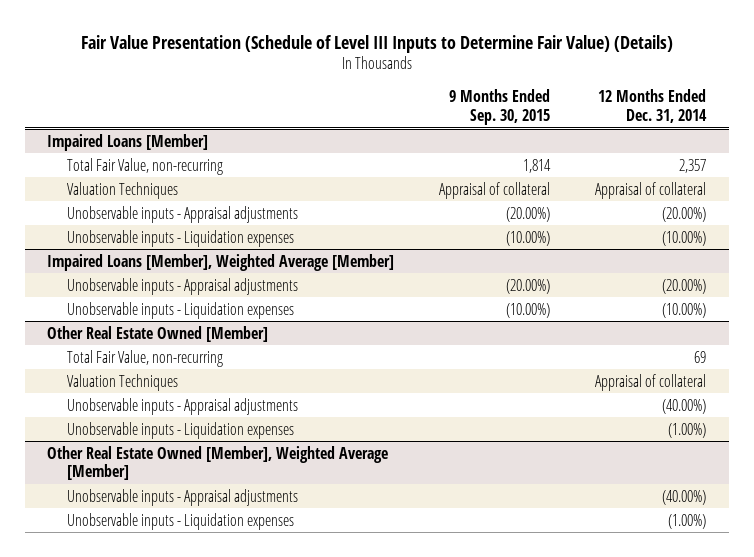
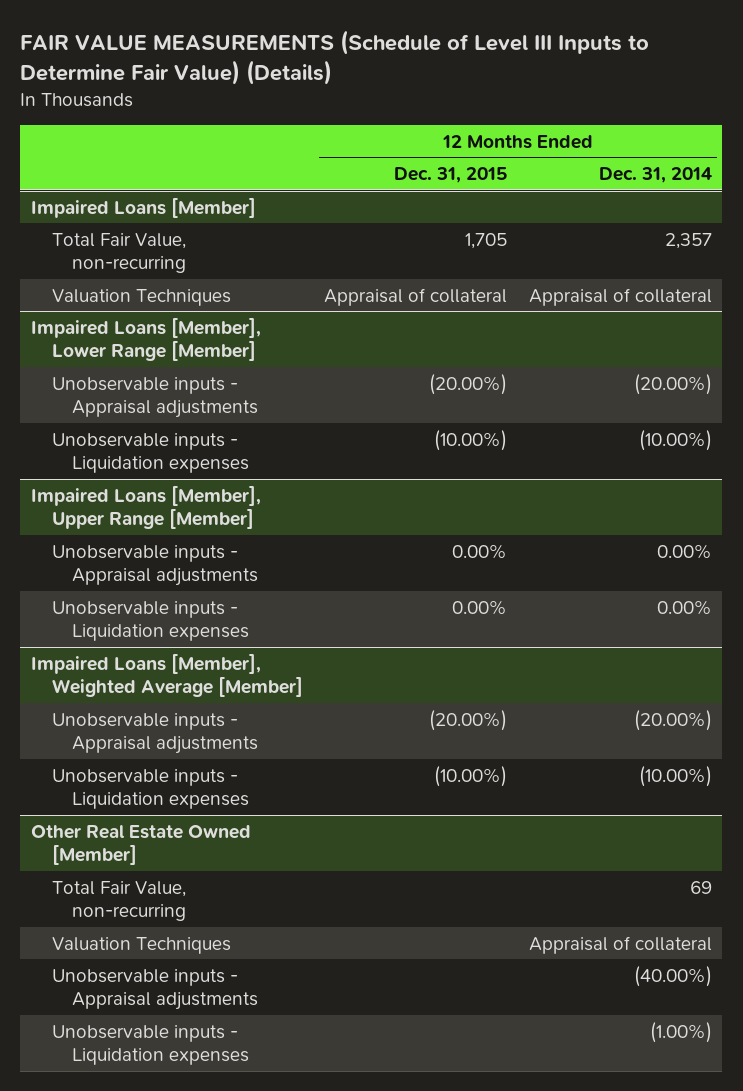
[80,34,673,53] Fair Value Presentation (Schedule of Level III Inputs to Determine Fair Value) (Details) -> [20,30,650,85] FAIR VALUE MEASUREMENTS (Schedule of Level III Inputs to Determine Fair Value) (Details)
[449,89,551,125] 9 Months Ended Sep. 30, 2015 -> none
none -> [394,167,508,184] Dec. 31, 2015
none -> [31,317,262,362] Impaired Loans [Member], Lower Range [Member]
none -> [31,485,262,530] Impaired Loans [Member], Upper Range [Member]
none -> [51,544,259,587] Unobservable inputs - Appraisal adjustments
none -> [51,600,250,642] Unobservable inputs - Liquidation expenses
[47,445,389,481] Other Real Estate Owned [Member], Weighted Average [Member] -> none
[66,488,298,506] Unobservable inputs - Appraisal adjustments -> none
[66,512,294,530] Unobservable inputs - Liquidation expenses -> none

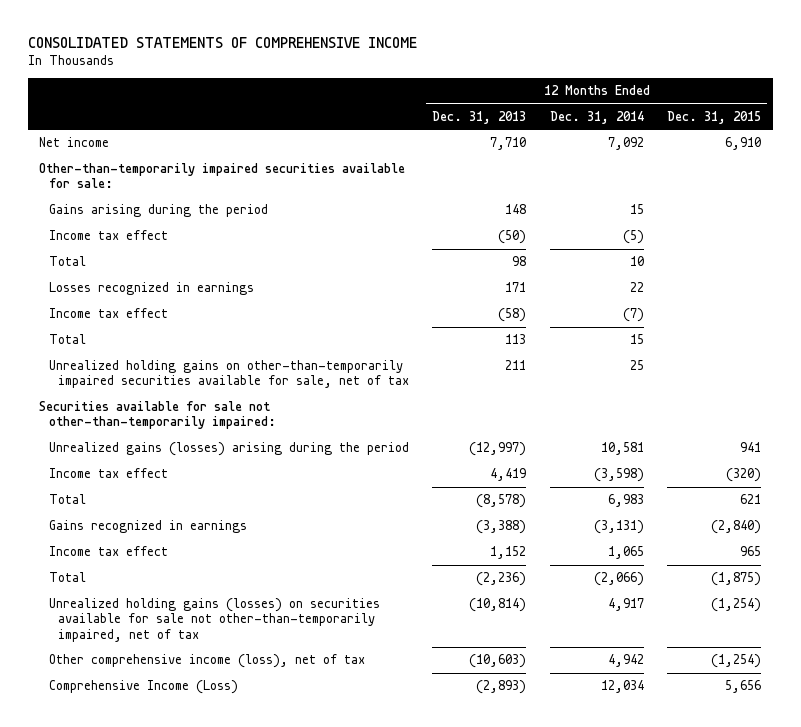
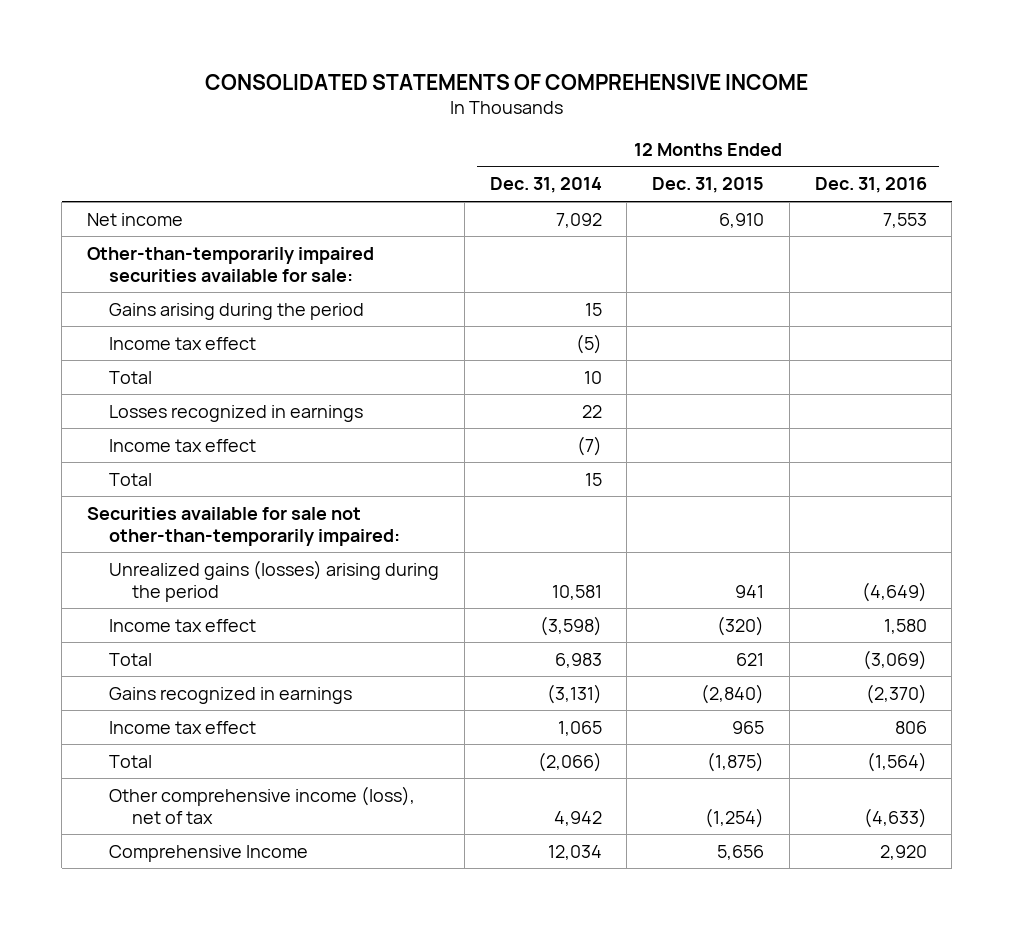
[432,110,527,124] Dec. 31, 2013 -> none
none -> [814,177,927,194] Dec. 31, 2016
[48,360,409,389] Unrealized holding gains on other-than-temporarily impaired securities available for sale, net of tax -> none
[48,598,380,642] Unrealized holding gains (losses) on securities available for sale not other-than-temporarily impaired, net of tax -> none
[48,680,238,695] Comprehensive Income (Loss) -> [109,844,309,862] Comprehensive Income

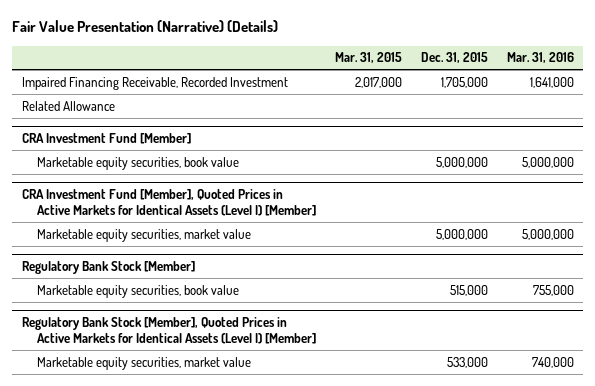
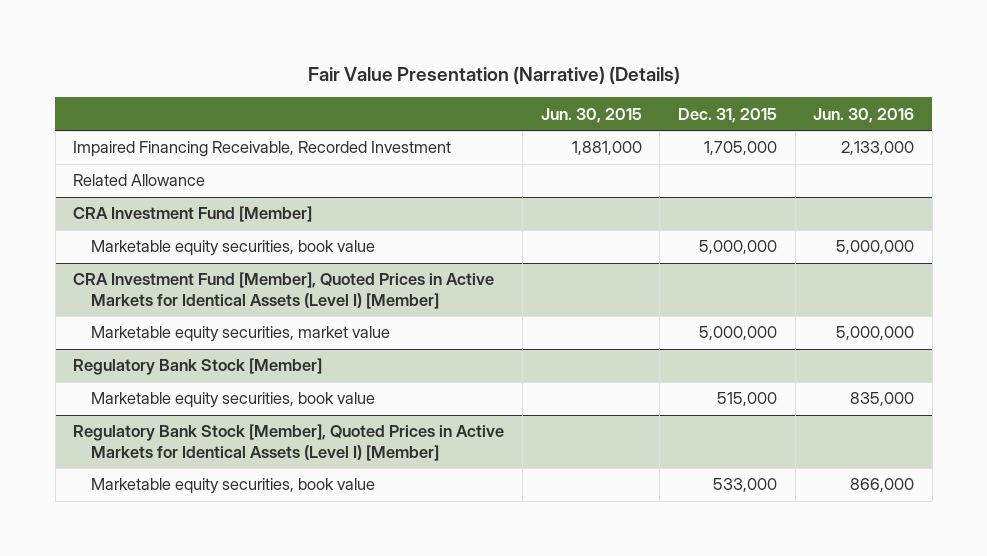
[334,52,402,64] Mar. 31, 2015 -> none
[506,52,574,64] Mar. 31, 2016 -> none
none -> [540,107,642,123] Jun. 30, 2015
none -> [813,107,915,123] Jun. 30, 2016
[37,356,252,370] Marketable equity securities, market value -> [91,478,376,495] Marketable equity securities, book value

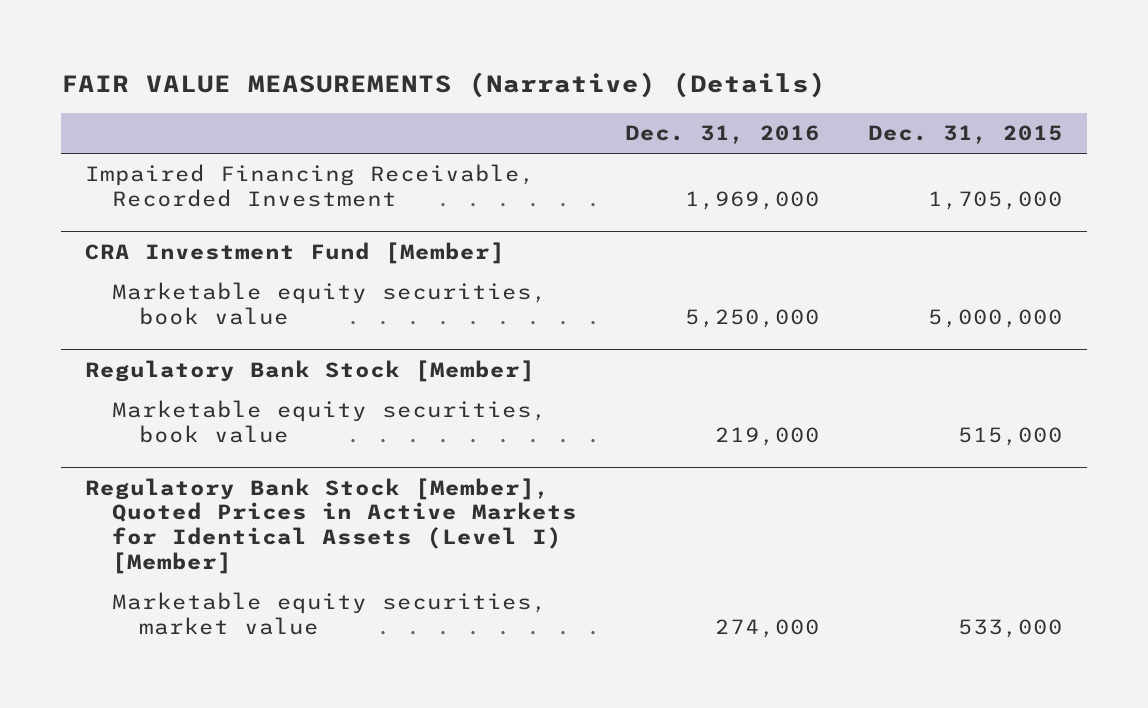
[307,65,680,84] Fair Value Presentation (Narrative) (Details) -> [60,72,826,99] FAIR VALUE MEASUREMENTS (Narrative) (Details)
[540,107,642,123] Jun. 30, 2015 -> none
[813,107,915,123] Jun. 30, 2016 -> none
none -> [624,125,820,145] Dec. 31, 2016
[73,174,206,187] Related Allowance -> none
[73,272,495,310] CRA Investment Fund [Member], Quoted Prices in Active Markets for Identical Assets (Level I) [Member] -> none
[91,326,391,343] Marketable equity securities, market value -> none
[91,478,376,495] Marketable equity securities, book value -> [111,592,547,636] Marketable equity securities, market value

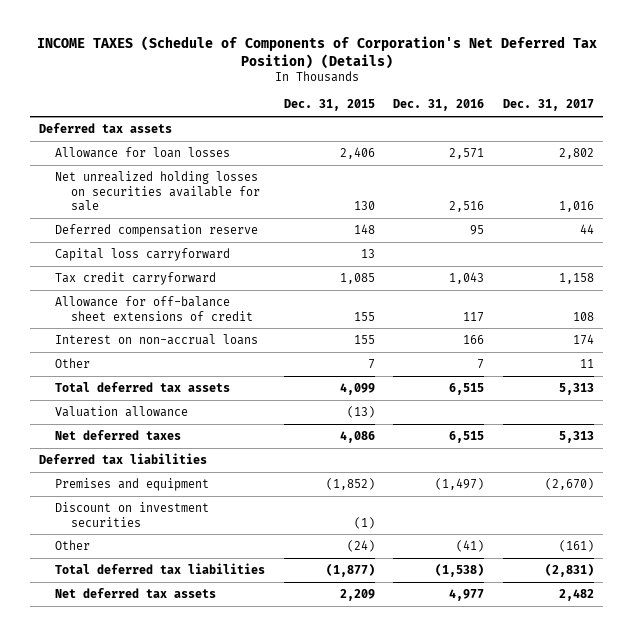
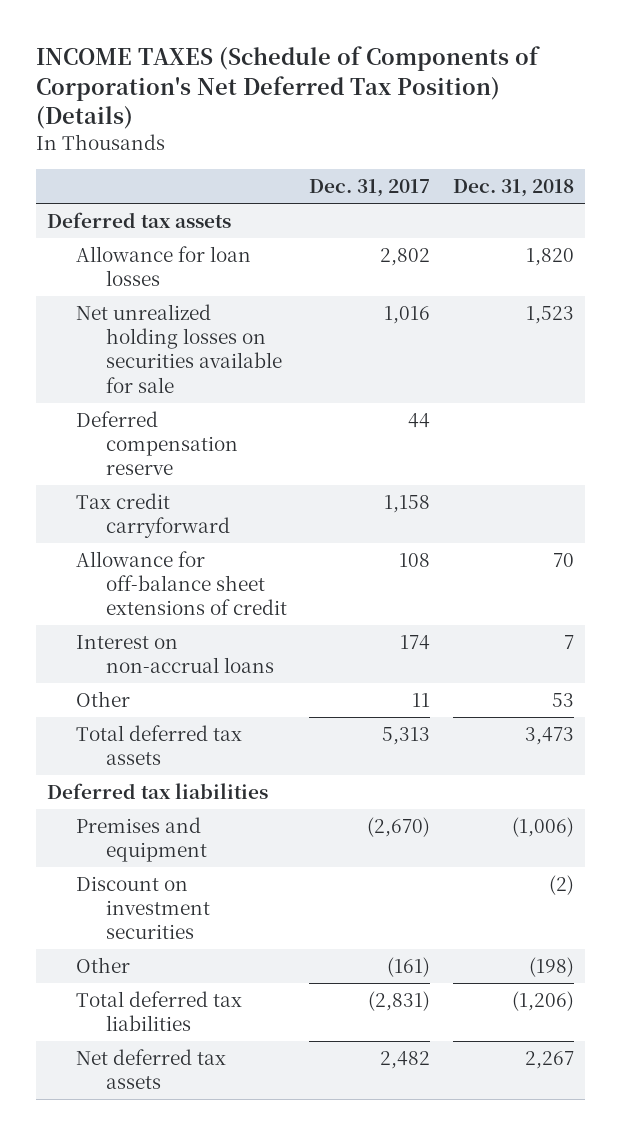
[283,99,375,112] Dec. 31, 2015 -> none
[393,99,485,112] Dec. 31, 2016 -> none
none -> [452,179,574,198] Dec. 31, 2018
[54,247,230,261] Capital loss carryforward -> none
[54,405,188,417] Valuation allowance -> none
[54,429,181,440] Net deferred taxes -> none

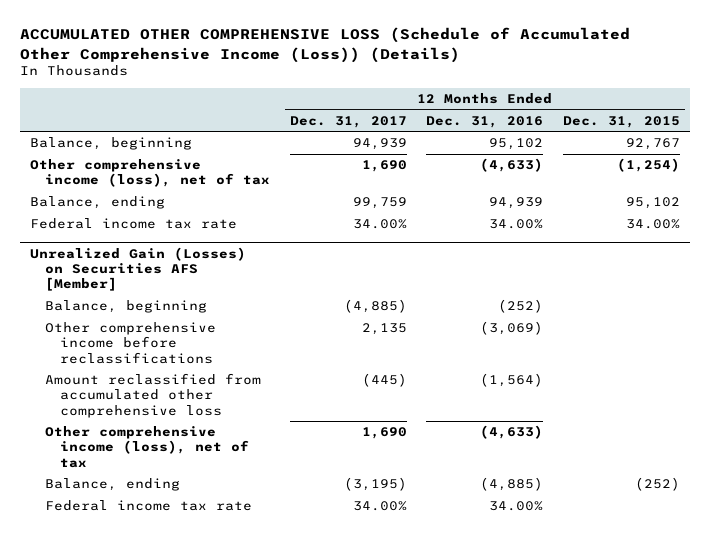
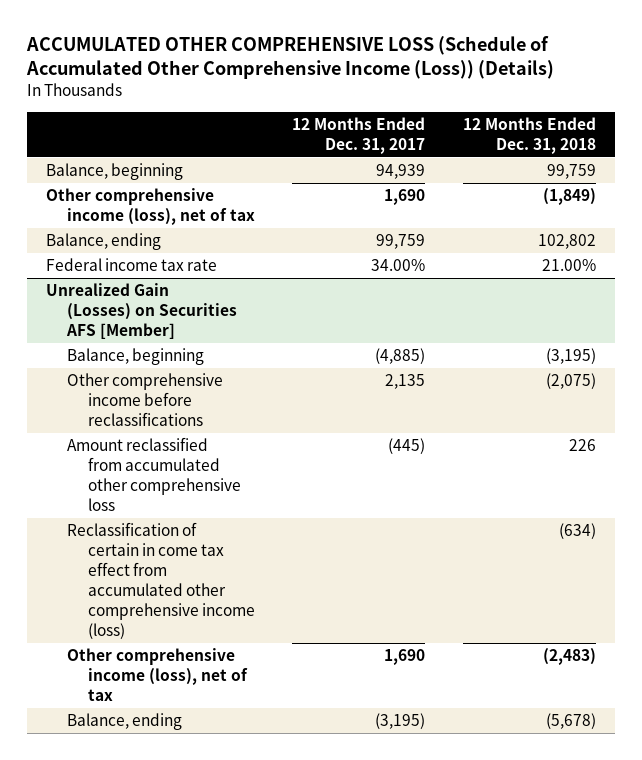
[426,115,544,128] Dec. 31, 2016 -> none
[563,115,681,128] Dec. 31, 2015 -> none
none -> [463,117,597,155] 12 Months Ended Dec. 31, 2018
none -> [66,522,255,639] Reclassification of certain in come tax effect from accumulated other comprehensive income (loss)
[45,500,253,512] Federal income tax rate -> none

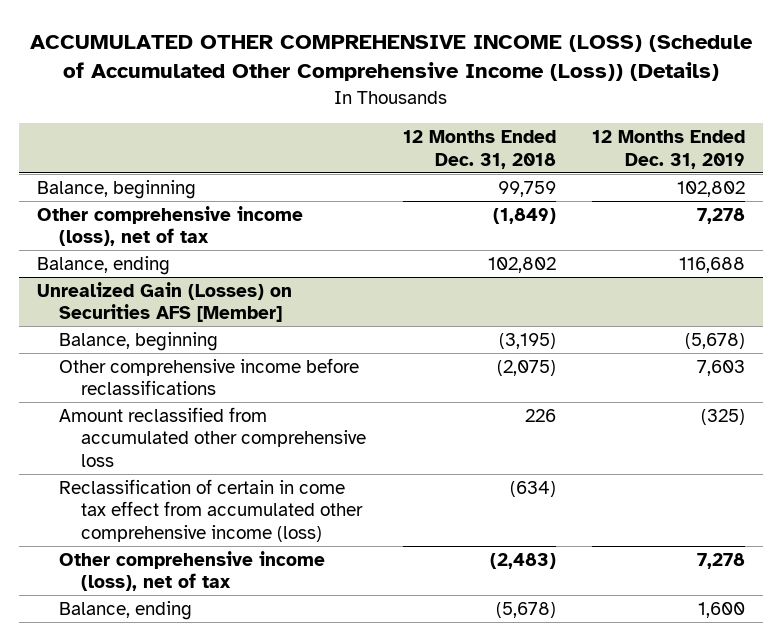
[26,36,555,80] ACCUMULATED OTHER COMPREHENSIVE LOSS (Schedule of Accumulated Other Comprehensive Income (Loss)) (Details) -> [30,34,754,82] ACCUMULATED OTHER COMPREHENSIVE INCOME (LOSS) (Schedule of Accumulated Other Comprehensive Income (Loss)) (Details)
[292,117,426,155] 12 Months Ended Dec. 31, 2017 -> none
none -> [592,130,746,169] 12 Months Ended Dec. 31, 2019
[45,258,217,272] Federal income tax rate -> none

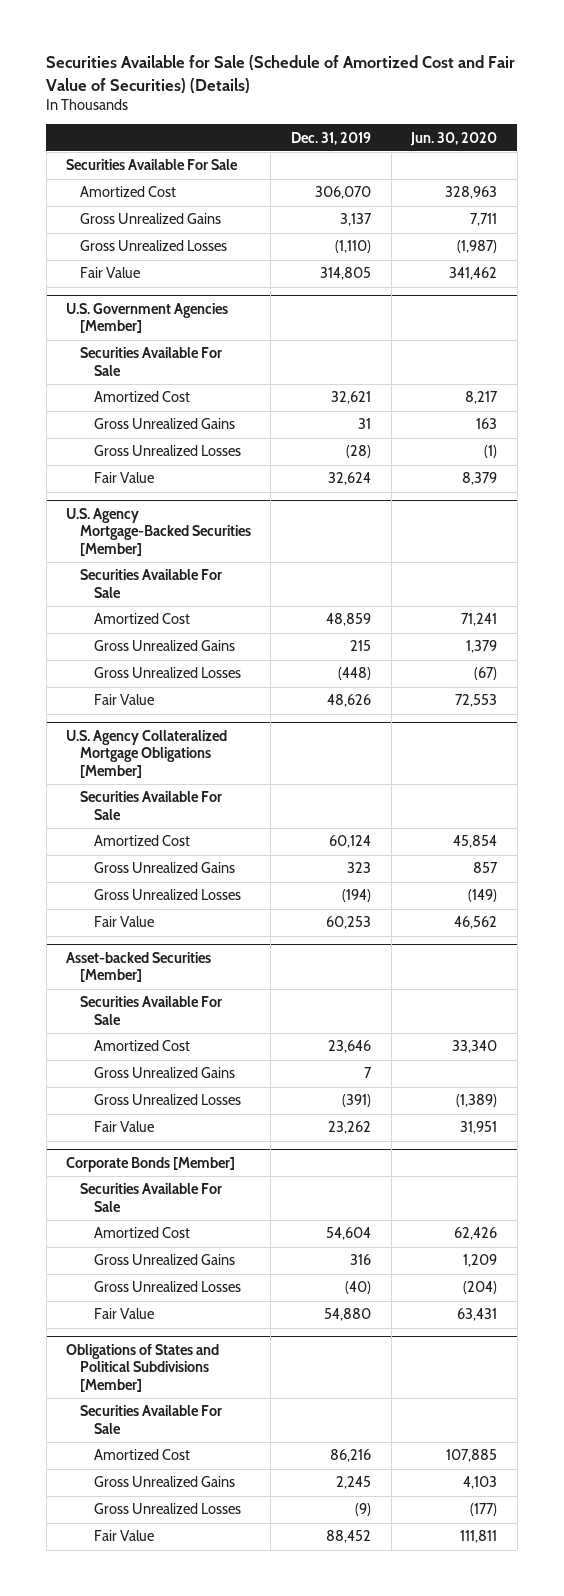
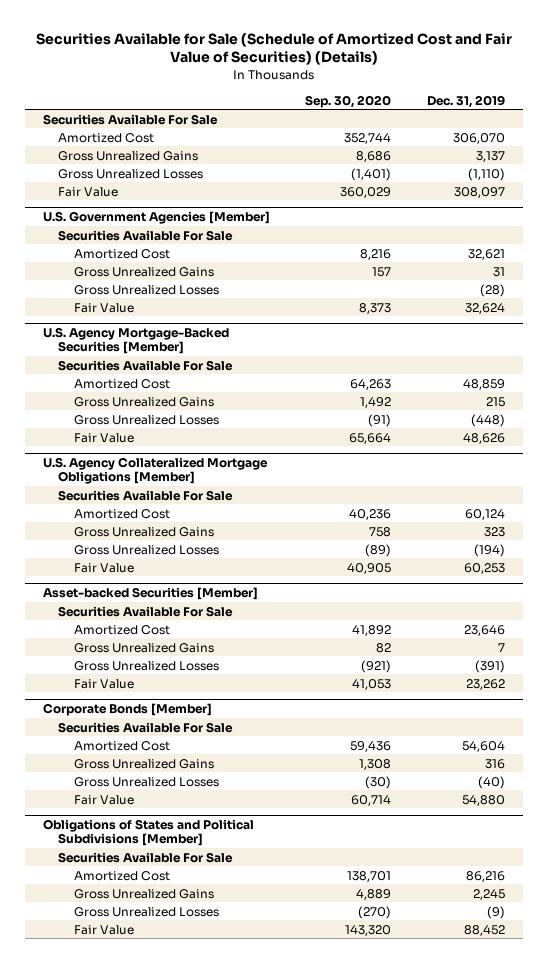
[410,131,498,146] Jun. 30, 2020 -> none
none -> [305,94,392,108] Sep. 30, 2020
[320,267,372,281] 314,805 -> [454,186,506,198] 308,097

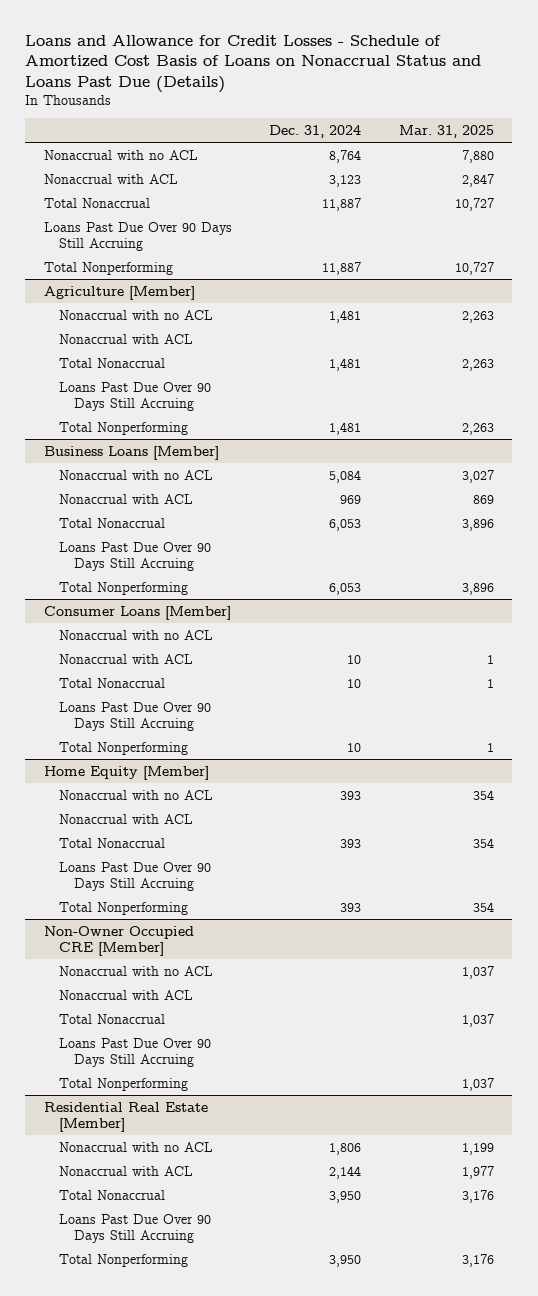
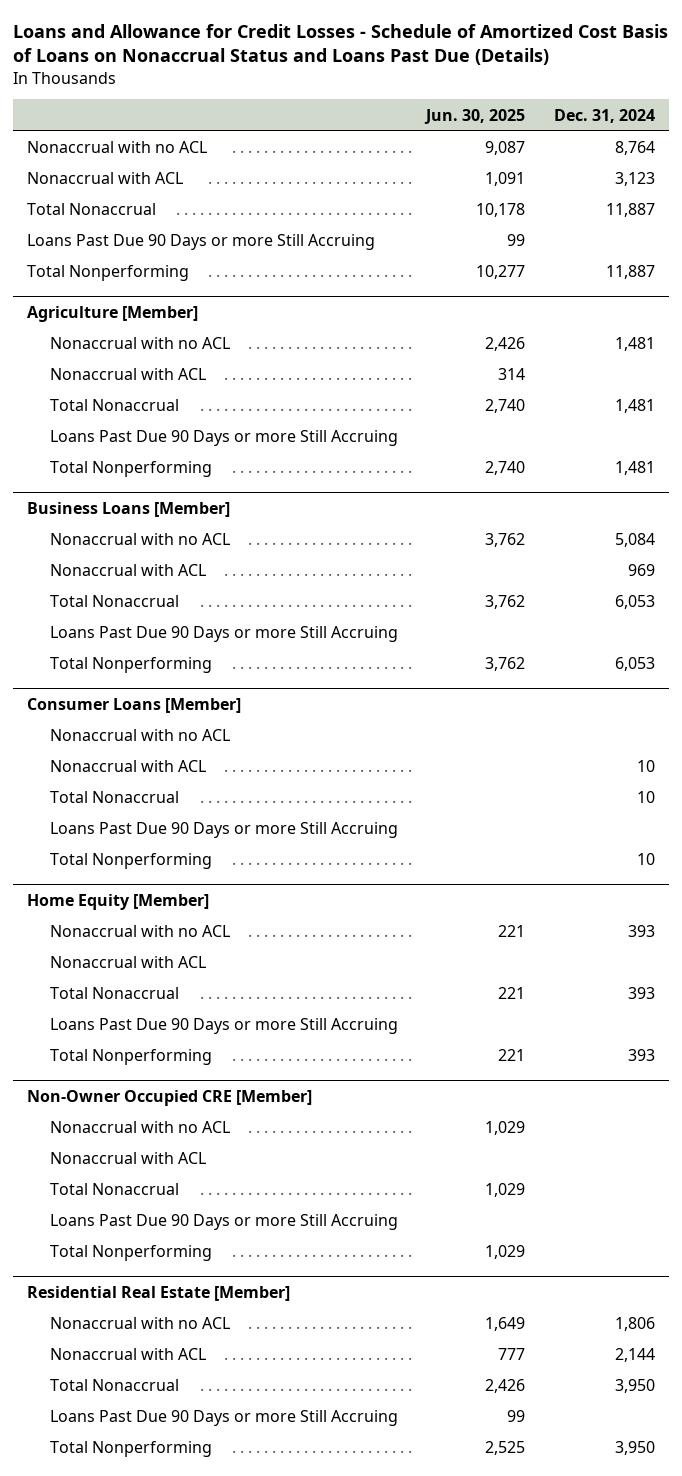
[398,124,494,138] Mar. 31, 2025 -> none
none -> [424,108,526,124] Jun. 30, 2025
[43,221,232,251] Loans Past Due Over 90 Days Still Accruing -> [27,234,376,251] Loans Past Due 90 Days or more Still Accruing
[58,381,211,411] Loans Past Due Over 90 Days Still Accruing -> [50,430,399,447] Loans Past Due 90 Days or more Still Accruing
[58,541,211,571] Loans Past Due Over 90 Days Still Accruing -> [50,626,399,643] Loans Past Due 90 Days or more Still Accruing
[58,701,211,731] Loans Past Due Over 90 Days Still Accruing -> [50,822,399,839] Loans Past Due 90 Days or more Still Accruing
[58,861,211,891] Loans Past Due Over 90 Days Still Accruing -> [50,1018,399,1035] Loans Past Due 90 Days or more Still Accruing
[58,1037,211,1067] Loans Past Due Over 90 Days Still Accruing -> [50,1214,399,1231] Loans Past Due 90 Days or more Still Accruing
[58,1213,211,1243] Loans Past Due Over 90 Days Still Accruing -> [50,1410,399,1427] Loans Past Due 90 Days or more Still Accruing

